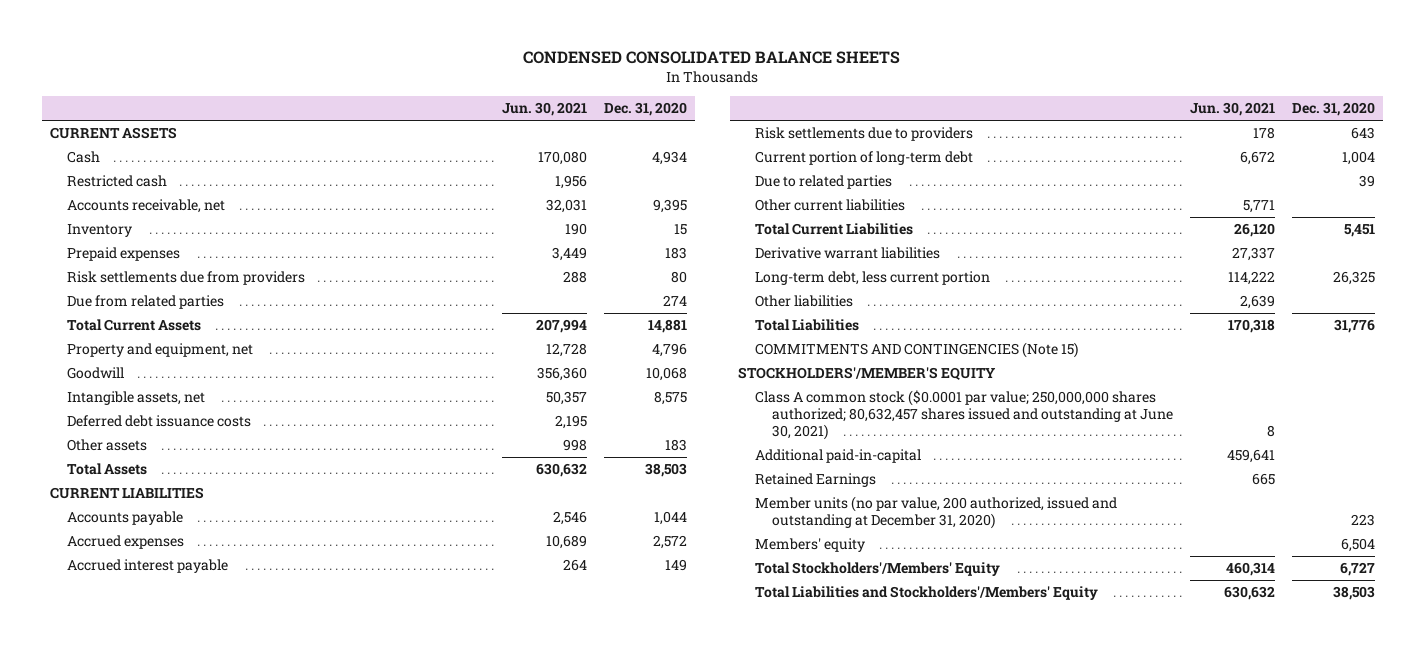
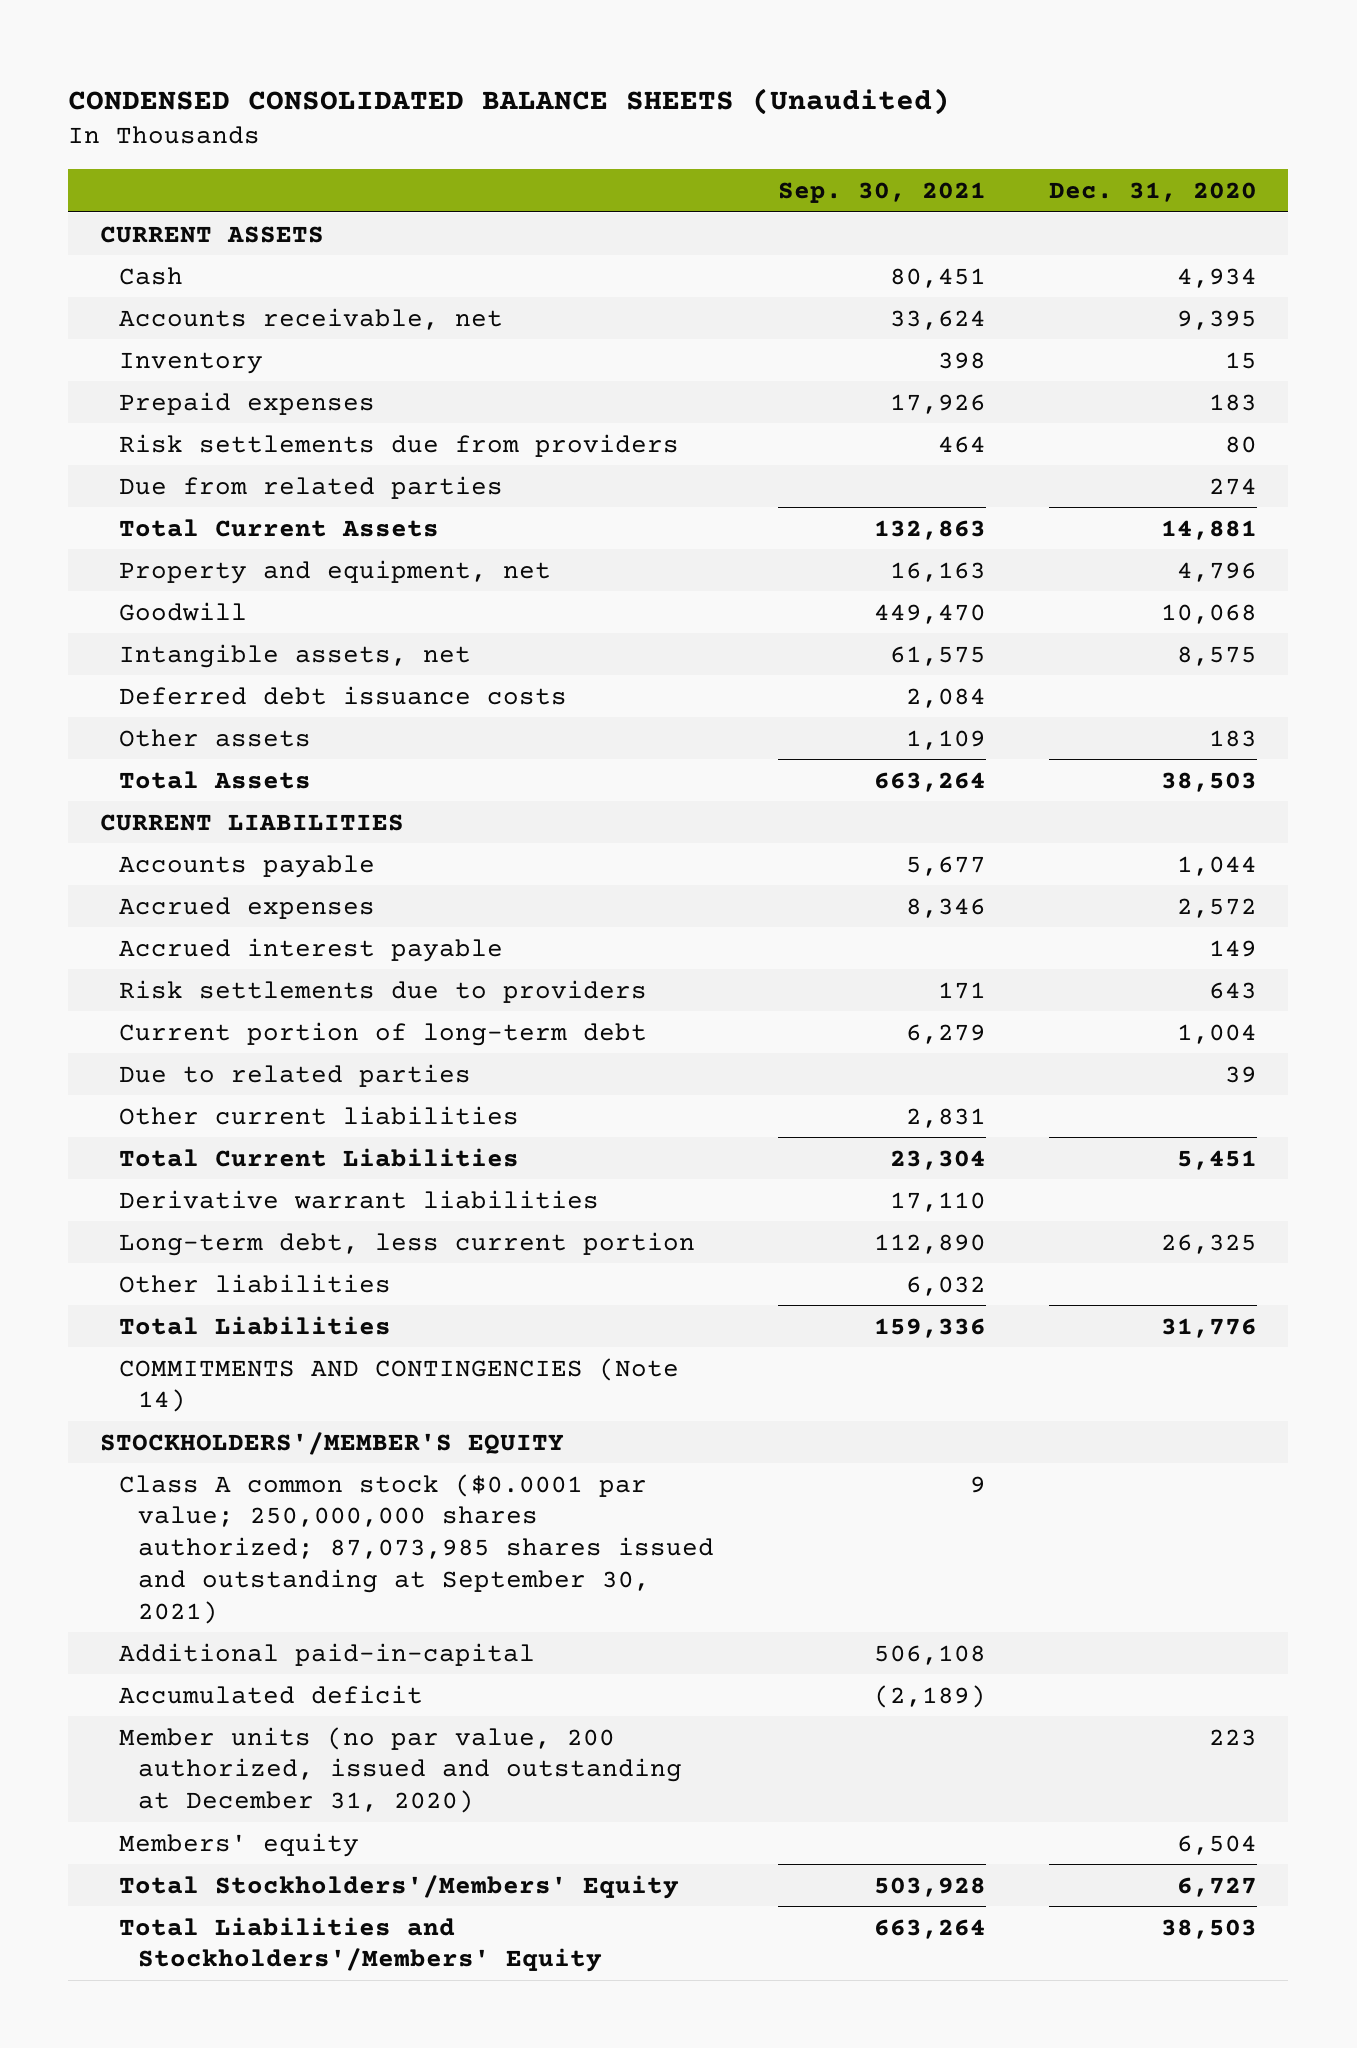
[523,51,901,65] CONDENSED CONSOLIDATED BALANCE SHEETS -> [68,87,951,115] CONDENSED CONSOLIDATED BALANCE SHEETS (Unaudited)
[501,101,587,116] Jun. 30, 2021 -> none
none -> [777,182,986,204] Sep. 30, 2021
[67,175,168,188] Restricted cash -> none
[755,342,1079,359] COMMITMENTS AND CONTINGENCIES (Note 15) -> [119,1357,680,1413] COMMITMENTS AND CONTINGENCIES (Note 14)
[755,390,1174,440] Class A common stock ($0.0001 par value; 250,000,000 shares authorized; 80,632,457 shares issued and outstanding at June 30, 2021) -> [119,1473,715,1624] Class A common stock ($0.0001 par value; 250,000,000 shares authorized; 87,073,985 shares issued and outstanding at September 30, 2021)
[755,473,877,488] Retained Earnings -> [119,1684,424,1704] Accumulated deficit

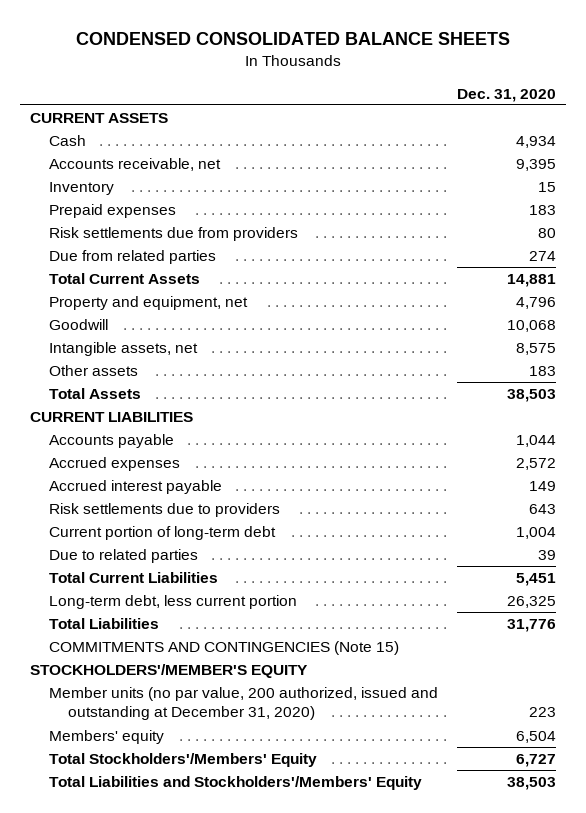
[68,87,951,115] CONDENSED CONSOLIDATED BALANCE SHEETS (Unaudited) -> [76,31,511,45] CONDENSED CONSOLIDATED BALANCE SHEETS
[777,182,986,204] Sep. 30, 2021 -> none
[119,685,568,705] Deferred debt issuance costs -> none
[119,1105,520,1125] Other current liabilities -> none
[119,1189,600,1209] Derivative warrant liabilities -> none
[119,1273,392,1293] Other liabilities -> none
[119,1357,680,1413] COMMITMENTS AND CONTINGENCIES (Note 14) -> [48,641,399,656] COMMITMENTS AND CONTINGENCIES (Note 15)
[119,1473,715,1624] Class A common stock ($0.0001 par value; 250,000,000 shares authorized; 87,073,985 shares issued and outstanding at September 30, 2021) -> none
[119,1642,536,1666] Additional paid-in-capital -> none
[119,1684,424,1704] Accumulated deficit -> none

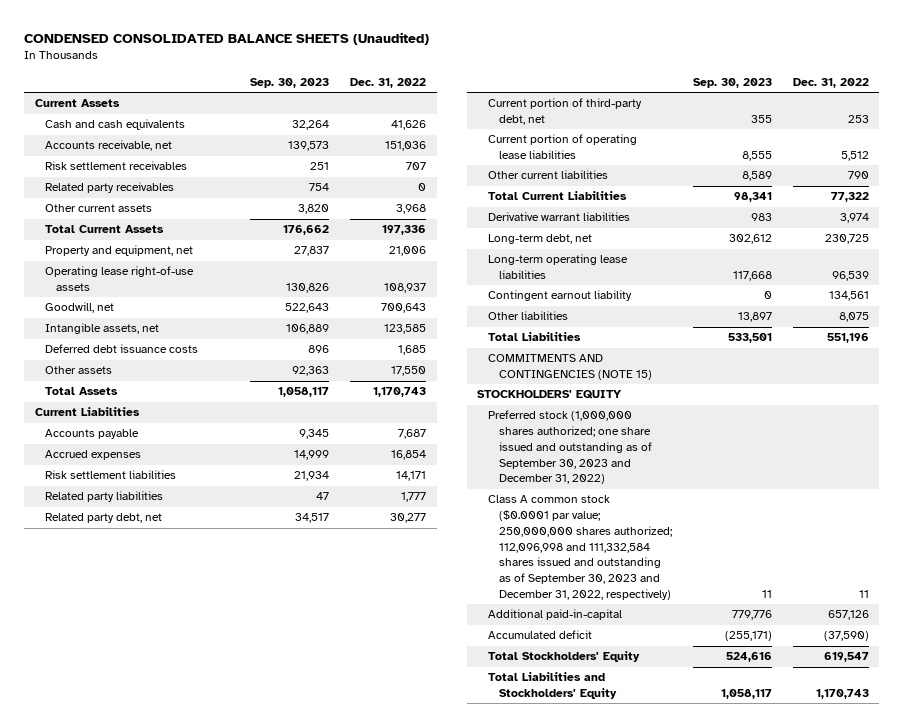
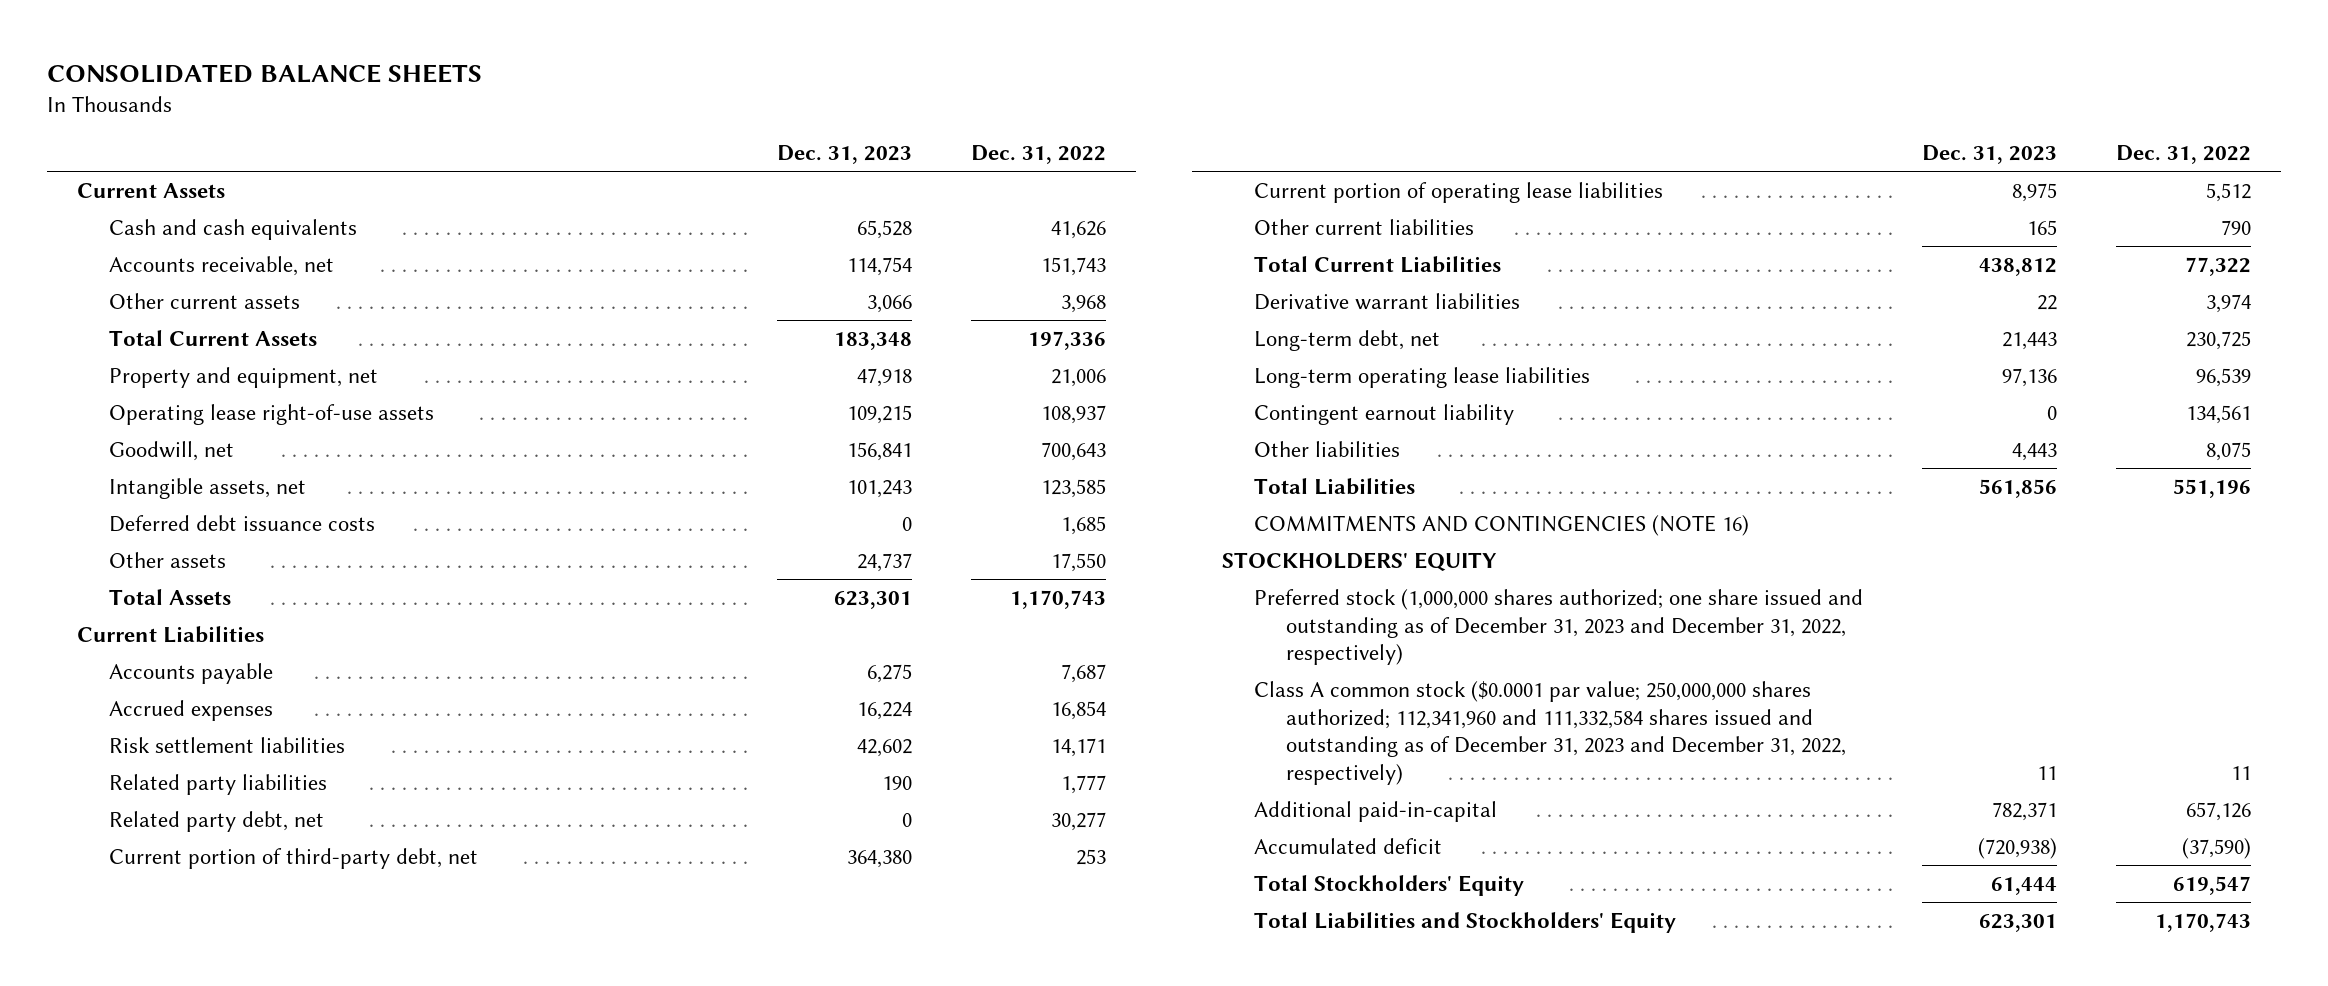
[24,32,430,46] CONDENSED CONSOLIDATED BALANCE SHEETS (Unaudited) -> [47,63,483,83] CONSOLIDATED BALANCE SHEETS
[250,77,330,88] Sep. 30, 2023 -> none
none -> [777,145,913,165] Dec. 31, 2023
[45,161,188,171] Risk settlement receivables -> none
[45,182,175,194] Related party receivables -> none
[385,141,427,152] 151,036 -> [1041,256,1107,276] 151,743
[488,354,652,381] COMMITMENTS AND CONTINGENCIES (NOTE 15) -> [1254,514,1750,536] COMMITMENTS AND CONTINGENCIES (NOTE 16)
[488,410,652,485] Preferred stock (1,000,000 shares authorized; one share issued and outstanding as of September 30, 2023 and December 31, 2022) -> [1254,588,1864,666] Preferred stock (1,000,000 shares authorized; one share issued and outstanding as of December 31, 2023 and December 31, 2022, respectively)
[488,495,672,601] Class A common stock ($0.0001 par value; 250,000,000 shares authorized; 112,096,998 and 111,332,584 shares issued and outstanding as of September 30, 2023 and December 31, 2022, respectively) -> [1254,680,1847,786] Class A common stock ($0.0001 par value; 250,000,000 shares authorized; 112,341,960 and 111,332,584 shares issued and outstanding as of December 31, 2023 and December 31, 2022, respectively)

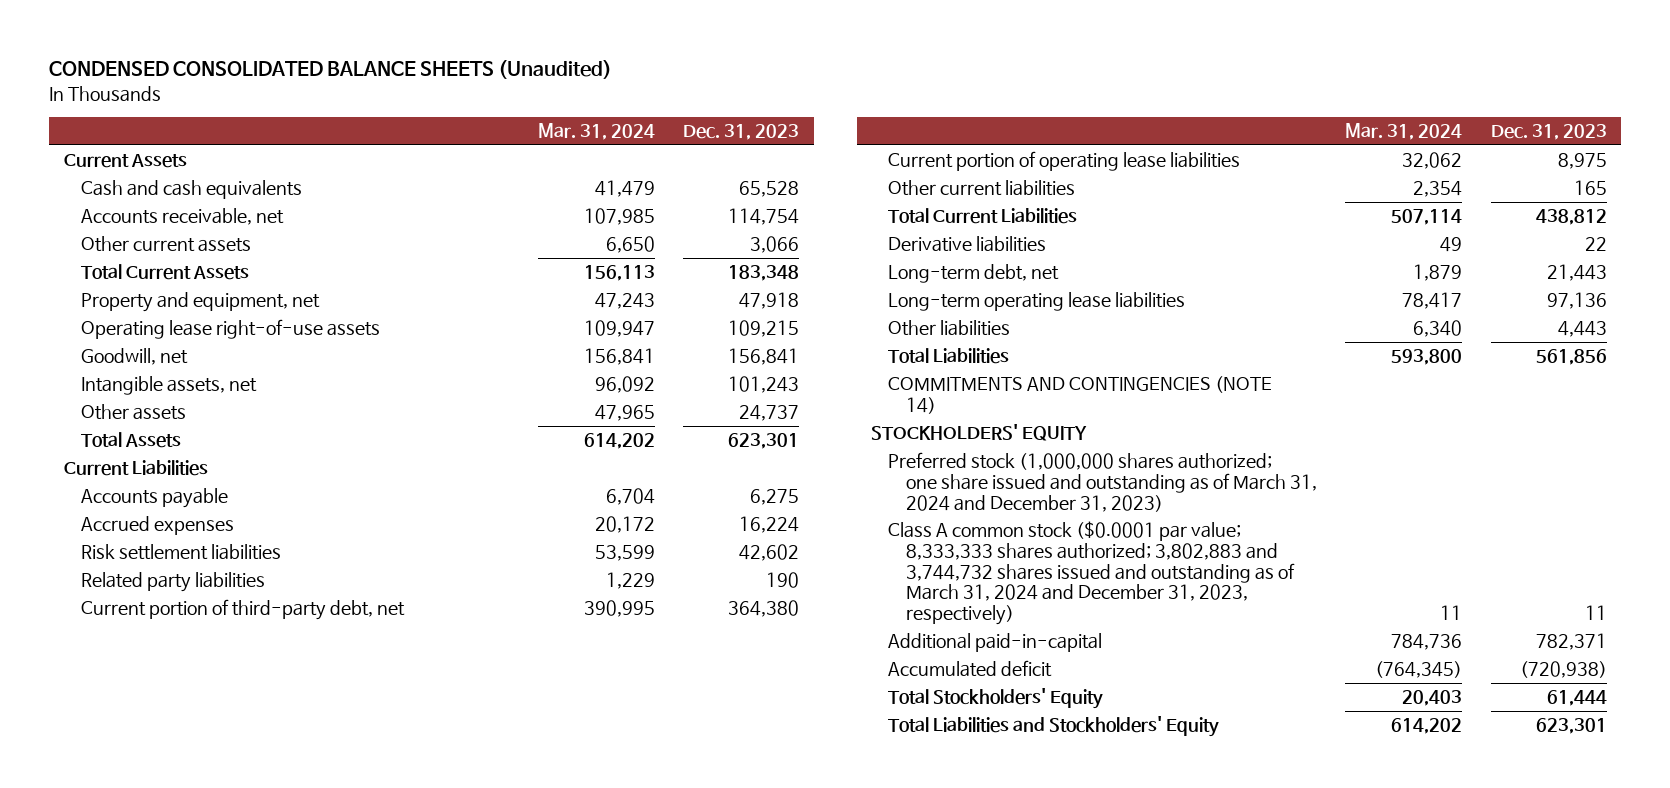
[47,63,483,83] CONSOLIDATED BALANCE SHEETS -> [49,60,613,80] CONDENSED CONSOLIDATED BALANCE SHEETS (Unaudited)
[971,145,1107,165] Dec. 31, 2022 -> none
none -> [537,123,655,141] Mar. 31, 2024
[109,514,376,532] Deferred debt issuance costs -> none
[109,810,325,832] Related party debt, net -> none
[1254,292,1521,310] Derivative warrant liabilities -> [888,236,1047,253] Derivative liabilities
[1254,403,1515,425] Contingent earnout liability -> none
[1254,514,1750,536] COMMITMENTS AND CONTINGENCIES (NOTE 16) -> [888,376,1273,414] COMMITMENTS AND CONTINGENCIES (NOTE 14)
[1254,588,1864,666] Preferred stock (1,000,000 shares authorized; one share issued and outstanding as of December 31, 2023 and December 31, 2022, respectively) -> [888,452,1317,512] Preferred stock (1,000,000 shares authorized; one share issued and outstanding as of March 31, 2024 and December 31, 2023)
[1254,680,1847,786] Class A common stock ($0.0001 par value; 250,000,000 shares authorized; 112,341,960 and 111,332,584 shares issued and outstanding as of December 31, 2023 and December 31, 2022, respectively) -> [888,521,1295,625] Class A common stock ($0.0001 par value; 8,333,333 shares authorized; 3,802,883 and 3,744,732 shares issued and outstanding as of March 31, 2024 and December 31, 2023, respectively)

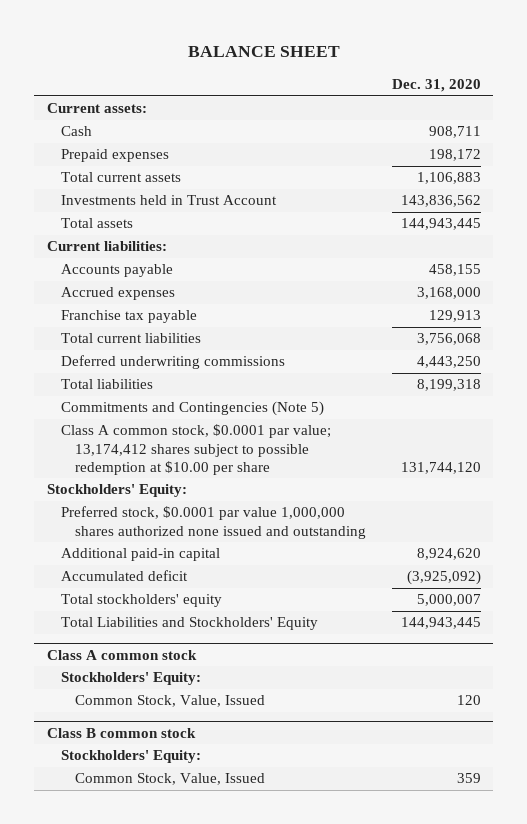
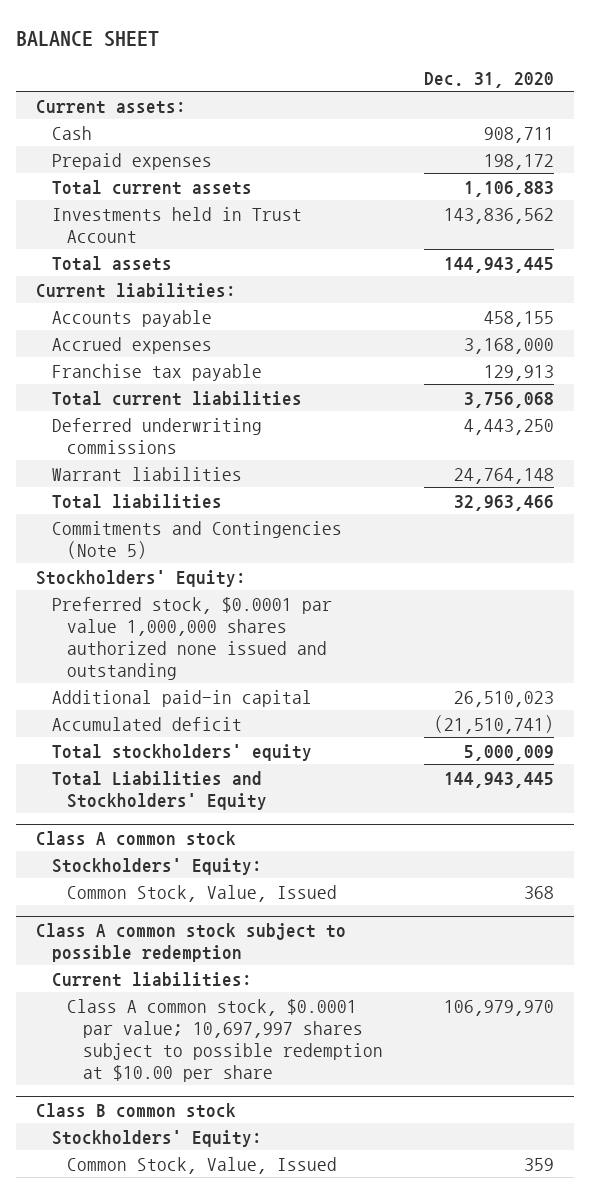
none -> [51,466,242,481] Warrant liabilities
[416,379,481,392] 8,199,318 -> [453,494,554,511] 32,963,466
[60,424,331,475] Class A common stock, $0.0001 par value; 13,174,412 shares subject to possible redemption at $10.00 per share -> none
[416,548,481,561] 8,924,620 -> [453,690,554,707] 26,510,023
[406,570,481,586] (3,925,092) -> [433,714,554,734] (21,510,741)
[416,594,481,607] 5,000,007 -> [463,744,554,761] 5,000,009
[456,695,481,706] 120 -> [523,885,554,899] 368
none -> [36,922,347,962] Class A common stock subject to possible redemption
none -> [51,971,252,987] Current liabilities:
none -> [67,998,383,1083] Class A common stock, $0.0001 par value; 10,697,997 shares subject to possible redemption at $10.00 per share

